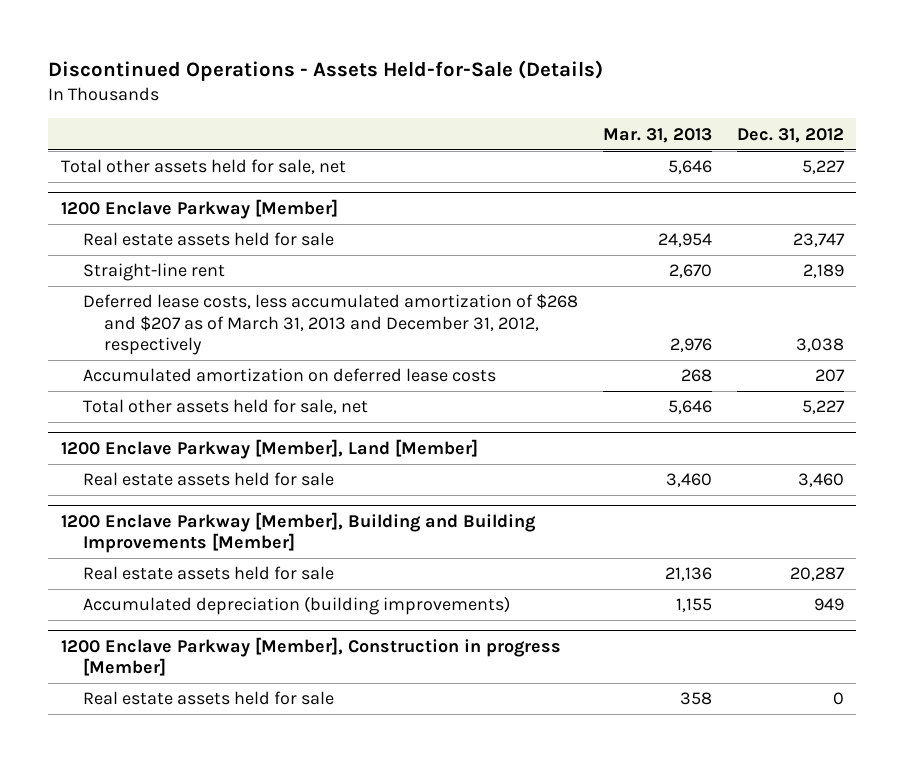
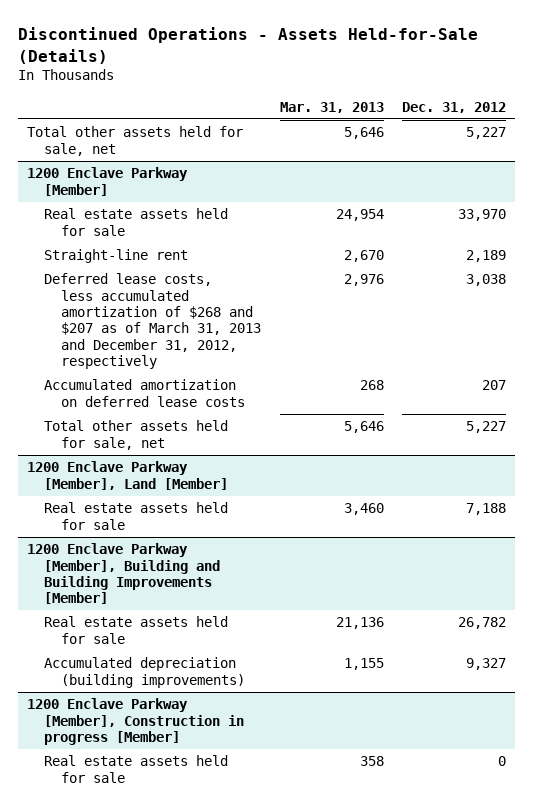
[792,233,845,248] 23,747 -> [457,209,506,222] 33,970
[797,473,844,488] 3,460 -> [465,503,506,516] 7,188
[789,567,845,582] 20,287 -> [457,617,506,630] 26,782
[813,598,844,612] 949 -> [465,658,506,671] 9,327

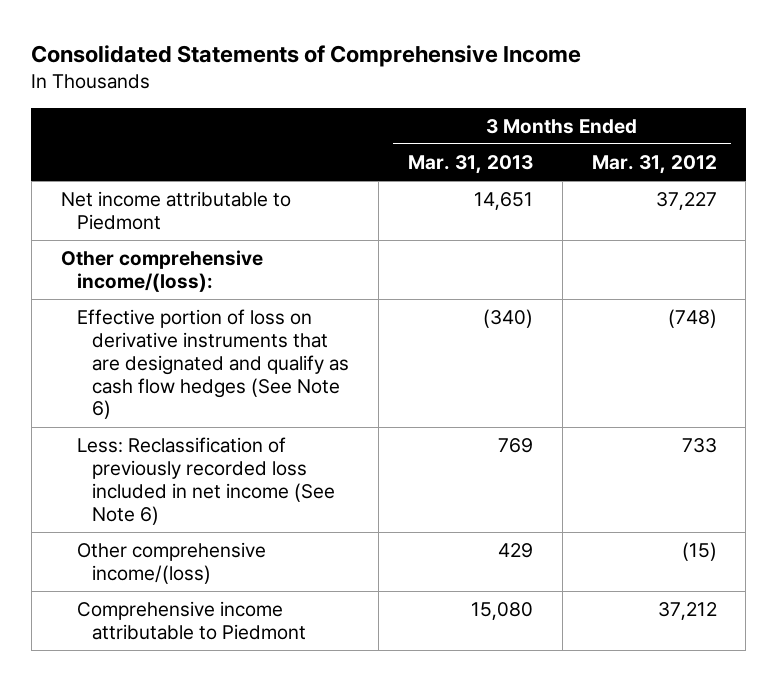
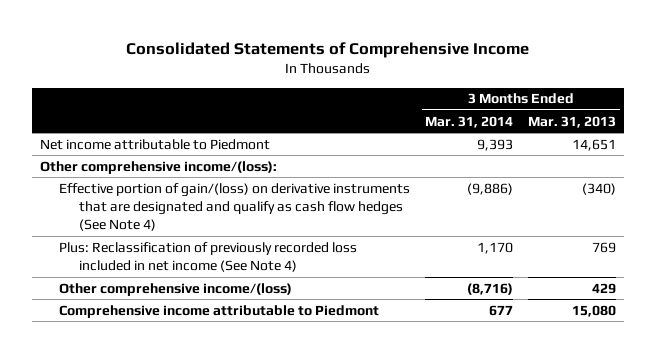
[591,154,717,174] Mar. 31, 2012 -> none
none -> [425,115,514,128] Mar. 31, 2014
[76,309,350,420] Effective portion of loss on derivative instruments that are designated and qualify as cash flow hedges (See Note 6) -> [59,182,411,232] Effective portion of gain/(loss) on derivative instruments that are designated and qualify as cash flow hedges (See Note 4)
[76,437,336,525] Less: Reclassification of previously recorded loss included in net income (See Note 6) -> [59,241,358,272] Plus: Reclassification of previously recorded loss included in net income (See Note 4)

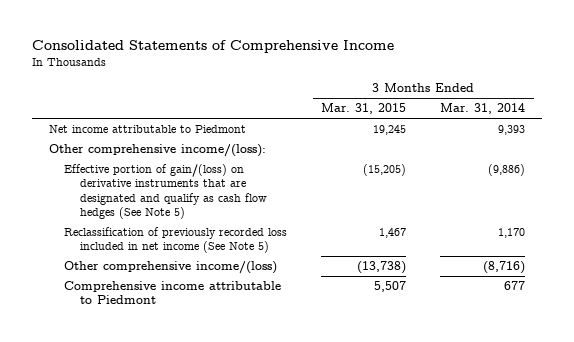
[528,115,617,128] Mar. 31, 2013 -> none
none -> [321,103,407,115] Mar. 31, 2015
[59,182,411,232] Effective portion of gain/(loss) on derivative instruments that are designated and qualify as cash flow hedges (See Note 4) -> [64,164,268,220] Effective portion of gain/(loss) on derivative instruments that are designated and qualify as cash flow hedges (See Note 5)
[59,241,358,272] Plus: Reclassification of previously recorded loss included in net income (See Note 4) -> [64,227,288,254] Reclassification of previously recorded loss included in net income (See Note 5)

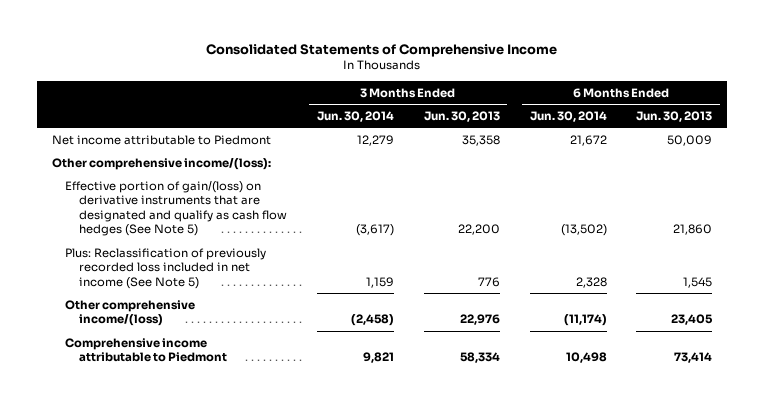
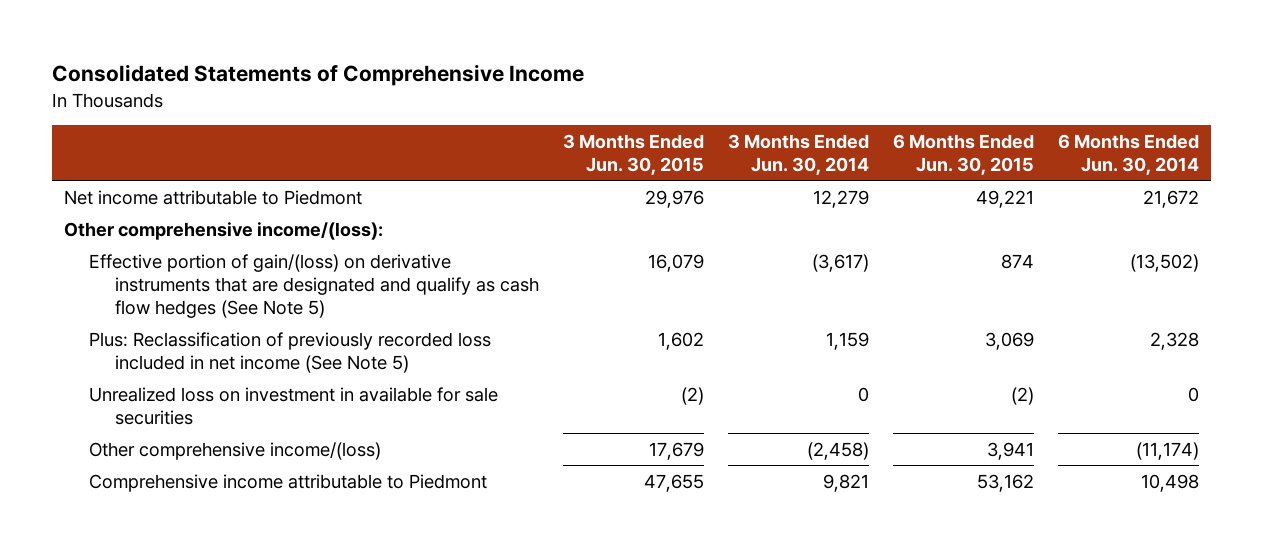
[423,110,500,122] Jun. 30, 2013 -> none
[636,110,713,122] Jun. 30, 2013 -> none
none -> [562,134,704,175] 3 Months Ended Jun. 30, 2015
none -> [893,134,1035,175] 6 Months Ended Jun. 30, 2015
none -> [89,386,499,425] Unrealized loss on investment in available for sale securities

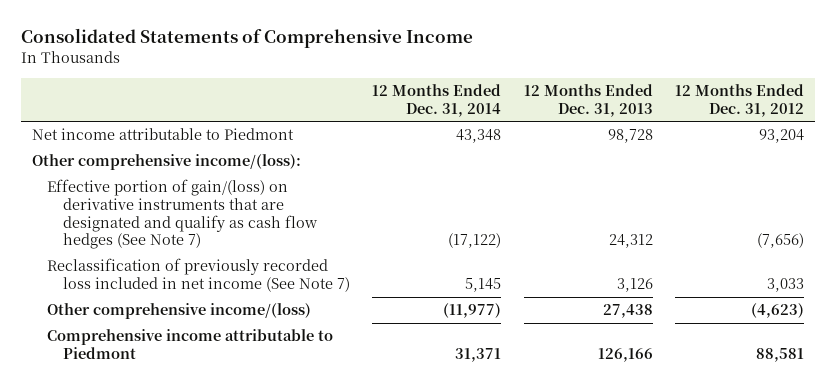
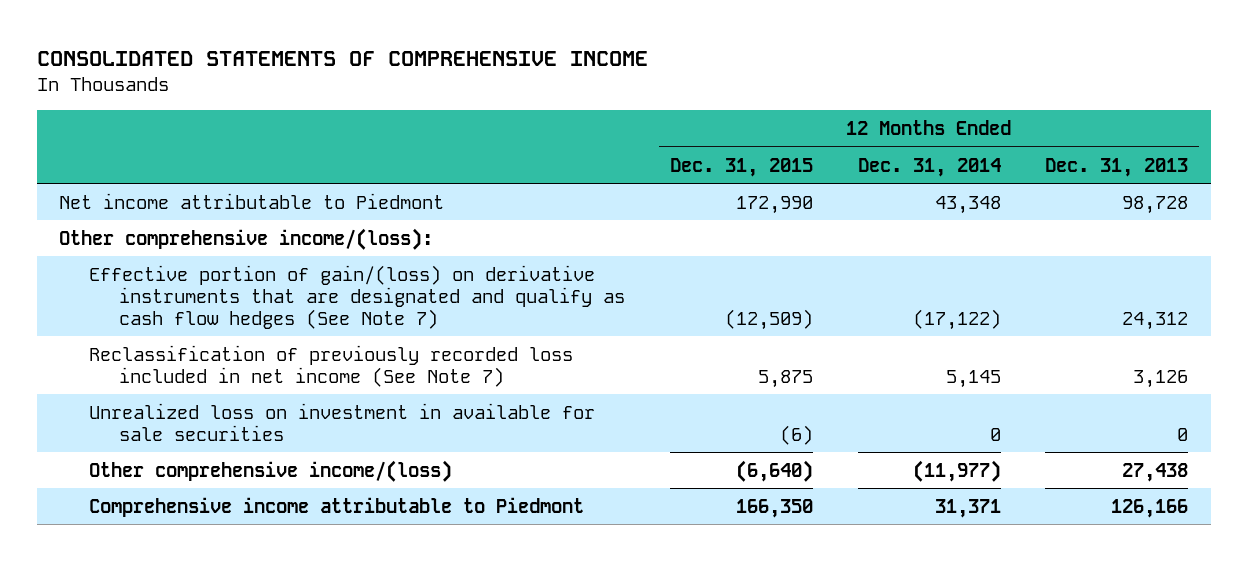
[20,28,473,49] Consolidated Statements of Comprehensive Income -> [36,51,648,67] CONSOLIDATED STATEMENTS OF COMPREHENSIVE INCOME
[674,84,804,117] 12 Months Ended Dec. 31, 2012 -> none
none -> [669,157,813,177] Dec. 31, 2015
none -> [89,402,596,441] Unrealized loss on investment in available for sale securities

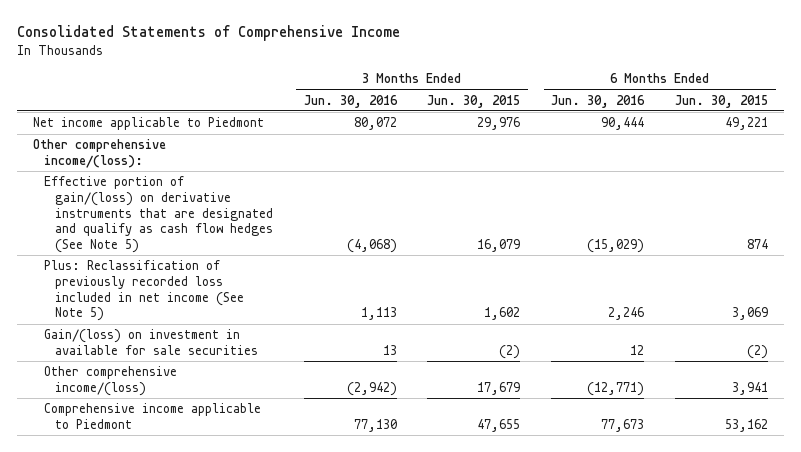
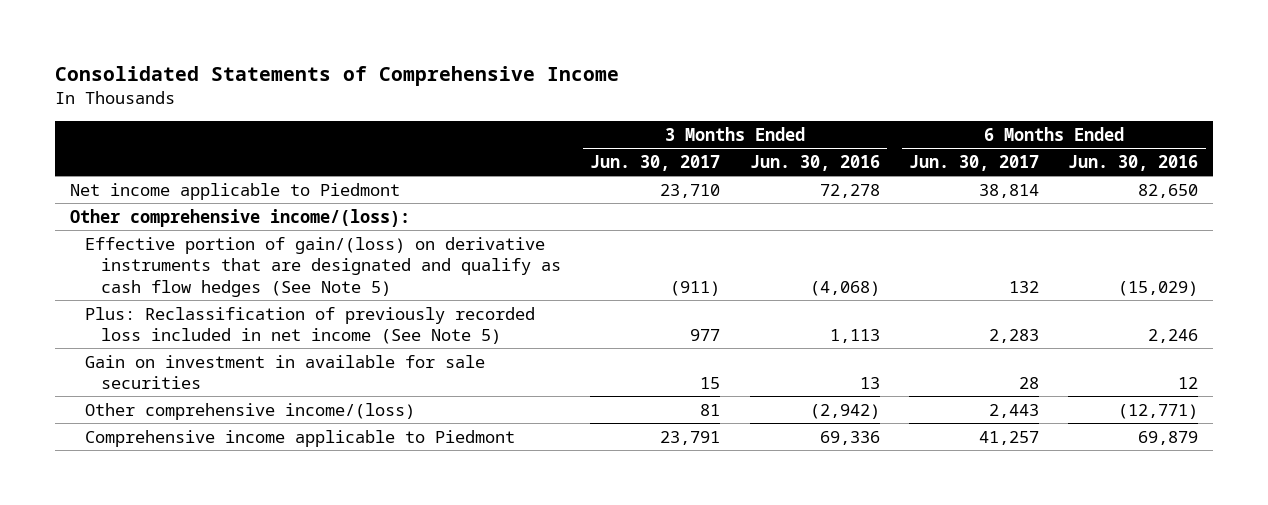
[427,94,521,108] Jun. 30, 2015 -> none
[675,94,769,108] Jun. 30, 2015 -> none
none -> [590,154,721,171] Jun. 30, 2017
none -> [909,154,1040,171] Jun. 30, 2017
[353,117,397,131] 80,072 -> [819,183,880,198] 72,278
[601,117,645,131] 90,444 -> [1138,183,1199,198] 82,650
[43,329,258,355] Gain/(loss) on investment in available for sale securities -> [85,354,486,390] Gain on investment in available for sale securities
[353,418,397,432] 77,130 -> [819,430,880,445] 69,336
[601,418,645,432] 77,673 -> [1138,430,1199,445] 69,879

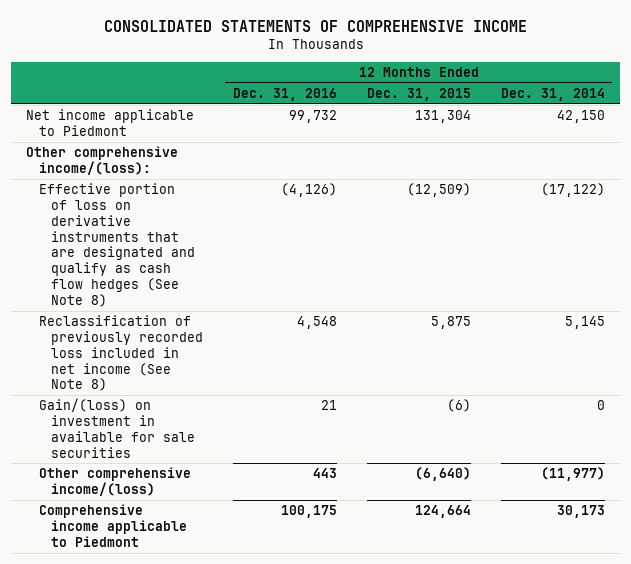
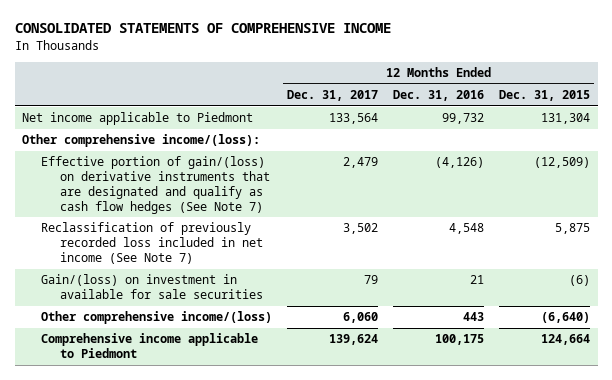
[500,88,605,102] Dec. 31, 2014 -> none
none -> [286,90,378,102] Dec. 31, 2017
[38,183,195,307] Effective portion of loss on derivative instruments that are designated and qualify as cash flow hedges (See Note 8) -> [40,156,270,214] Effective portion of gain/(loss) on derivative instruments that are designated and qualify as cash flow hedges (See Note 7)
[38,315,203,392] Reclassification of previously recorded loss included in net income (See Note 8) -> [40,222,263,265] Reclassification of previously recorded loss included in net income (See Note 7)

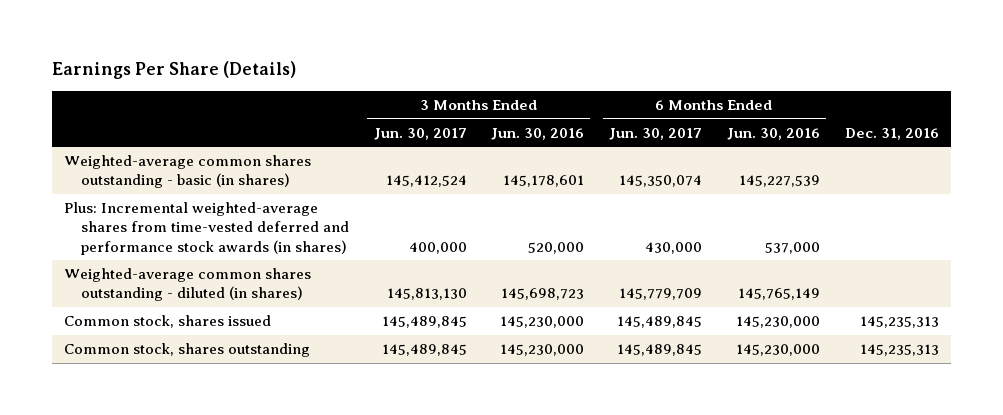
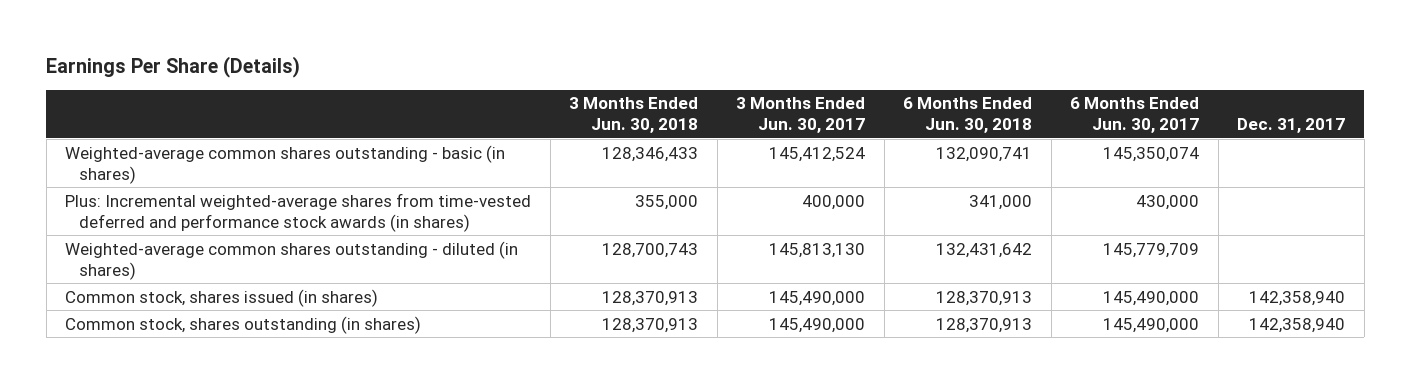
[491,127,585,140] Jun. 30, 2016 -> none
[726,127,820,140] Jun. 30, 2016 -> none
[844,127,939,140] Dec. 31, 2016 -> none
none -> [569,97,699,134] 3 Months Ended Jun. 30, 2018
none -> [903,97,1033,134] 6 Months Ended Jun. 30, 2018
none -> [1237,118,1346,134] Dec. 31, 2017
[64,315,272,329] Common stock, shares issued -> [65,288,379,307] Common stock, shares issued (in shares)
[381,316,467,329] 145,489,845 -> [769,290,866,306] 145,490,000
[617,316,703,329] 145,489,845 -> [1103,290,1200,306] 145,490,000
[64,343,311,358] Common stock, shares outstanding -> [65,315,422,334] Common stock, shares outstanding (in shares)
[381,344,467,357] 145,489,845 -> [769,317,866,333] 145,490,000
[617,344,703,357] 145,489,845 -> [1103,317,1200,333] 145,490,000

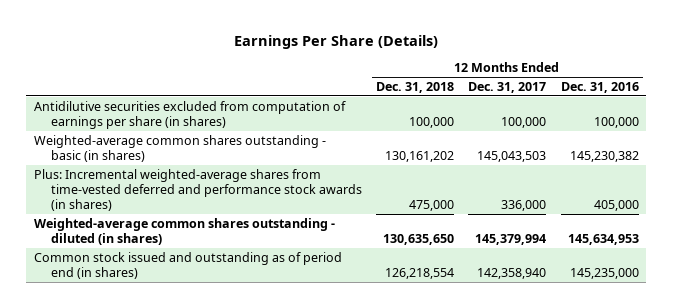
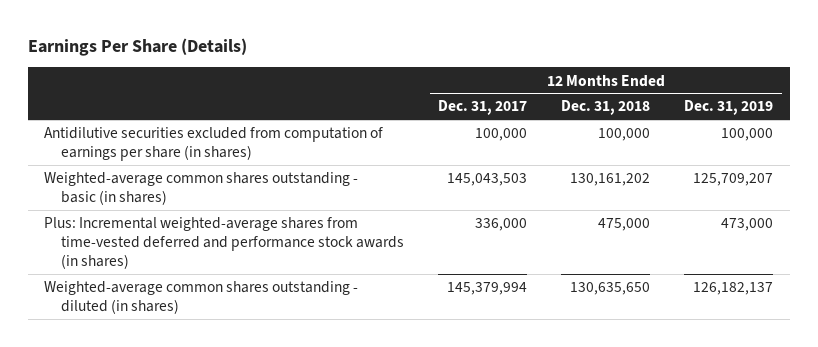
[560,82,639,94] Dec. 31, 2016 -> none
none -> [684,100,774,116] Dec. 31, 2019
[33,251,342,280] Common stock issued and outstanding as of period end (in shares) -> none

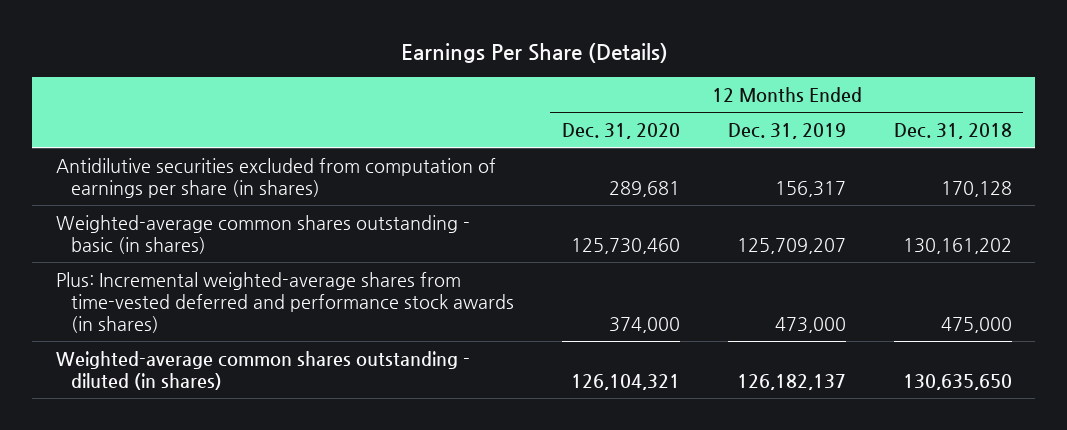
[438,100,528,116] Dec. 31, 2017 -> none
none -> [561,122,680,139] Dec. 31, 2020
[598,128,651,142] 100,000 -> [940,180,1012,197] 170,128
[721,128,774,142] 100,000 -> [774,180,846,197] 156,317

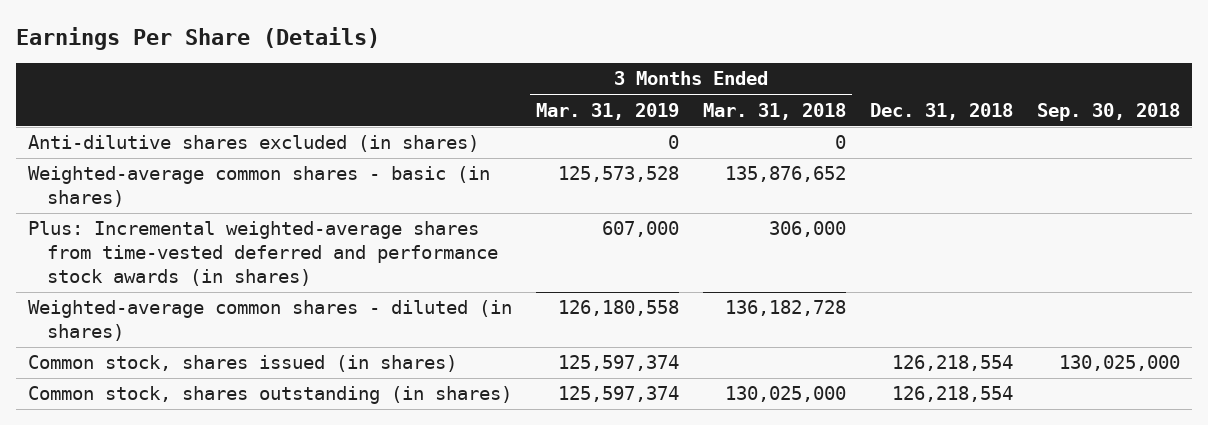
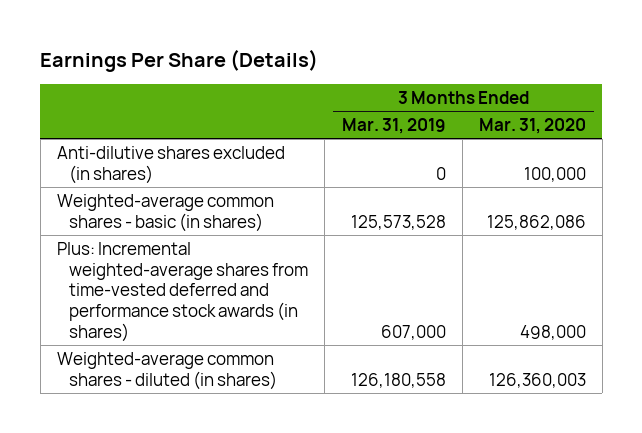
[702,102,846,120] Mar. 31, 2018 -> none
[870,102,1014,120] Dec. 31, 2018 -> none
[1037,102,1181,121] Sep. 30, 2018 -> none
none -> [478,117,586,134] Mar. 31, 2020
[27,355,457,373] Common stock, shares issued (in shares) -> none
[27,386,512,405] Common stock, shares outstanding (in shares) -> none

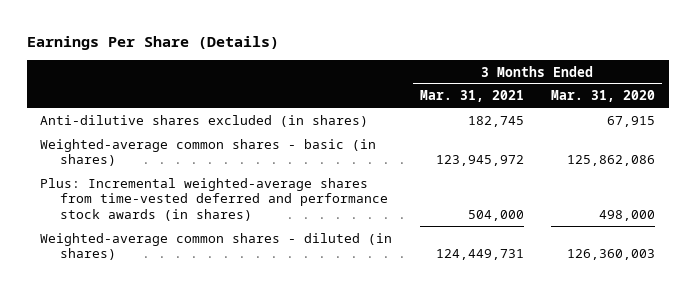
[341,117,446,134] Mar. 31, 2019 -> none
none -> [419,90,524,103] Mar. 31, 2021
[523,166,586,182] 100,000 -> [607,115,656,127] 67,915

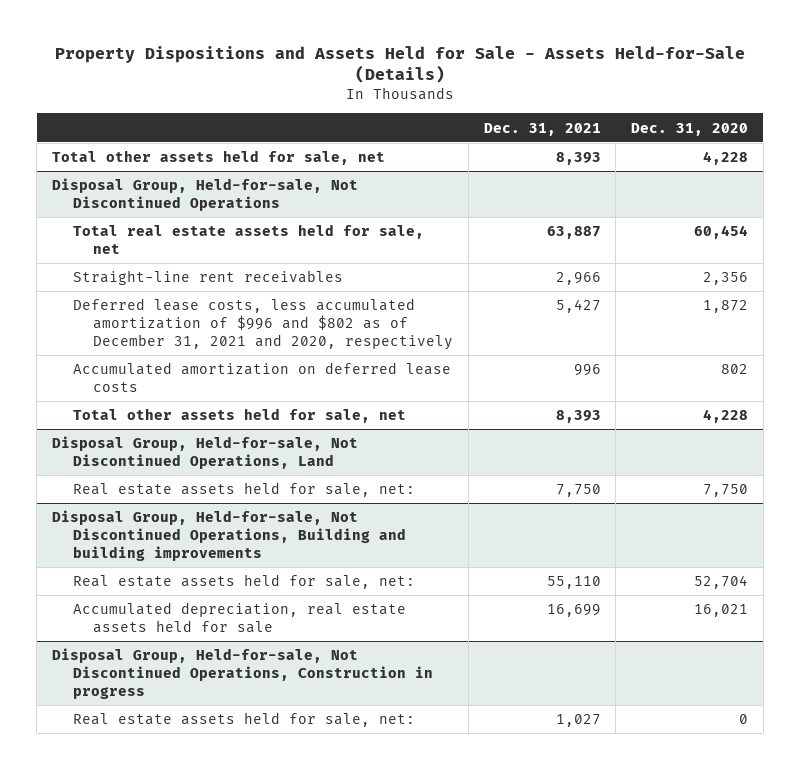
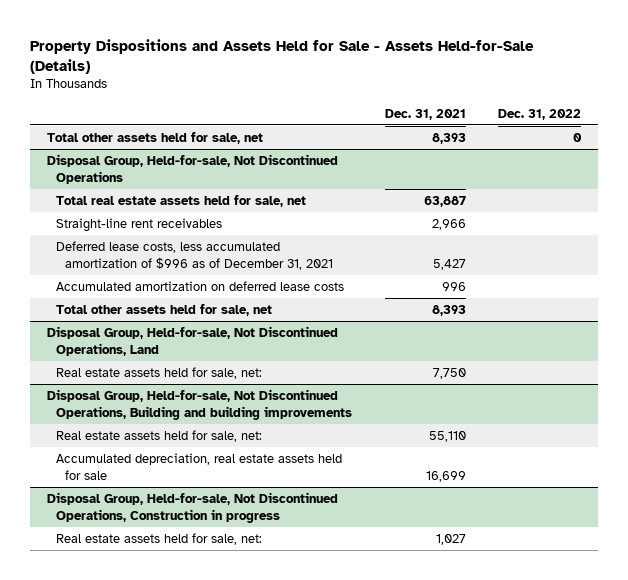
[631,122,749,136] Dec. 31, 2020 -> none
none -> [498,108,582,120] Dec. 31, 2022
[72,298,454,350] Deferred lease costs, less accumulated amortization of $996 and $802 as of December 31, 2021 and 2020, respectively -> [55,241,334,270] Deferred lease costs, less accumulated amortization of $996 as of December 31, 2021

